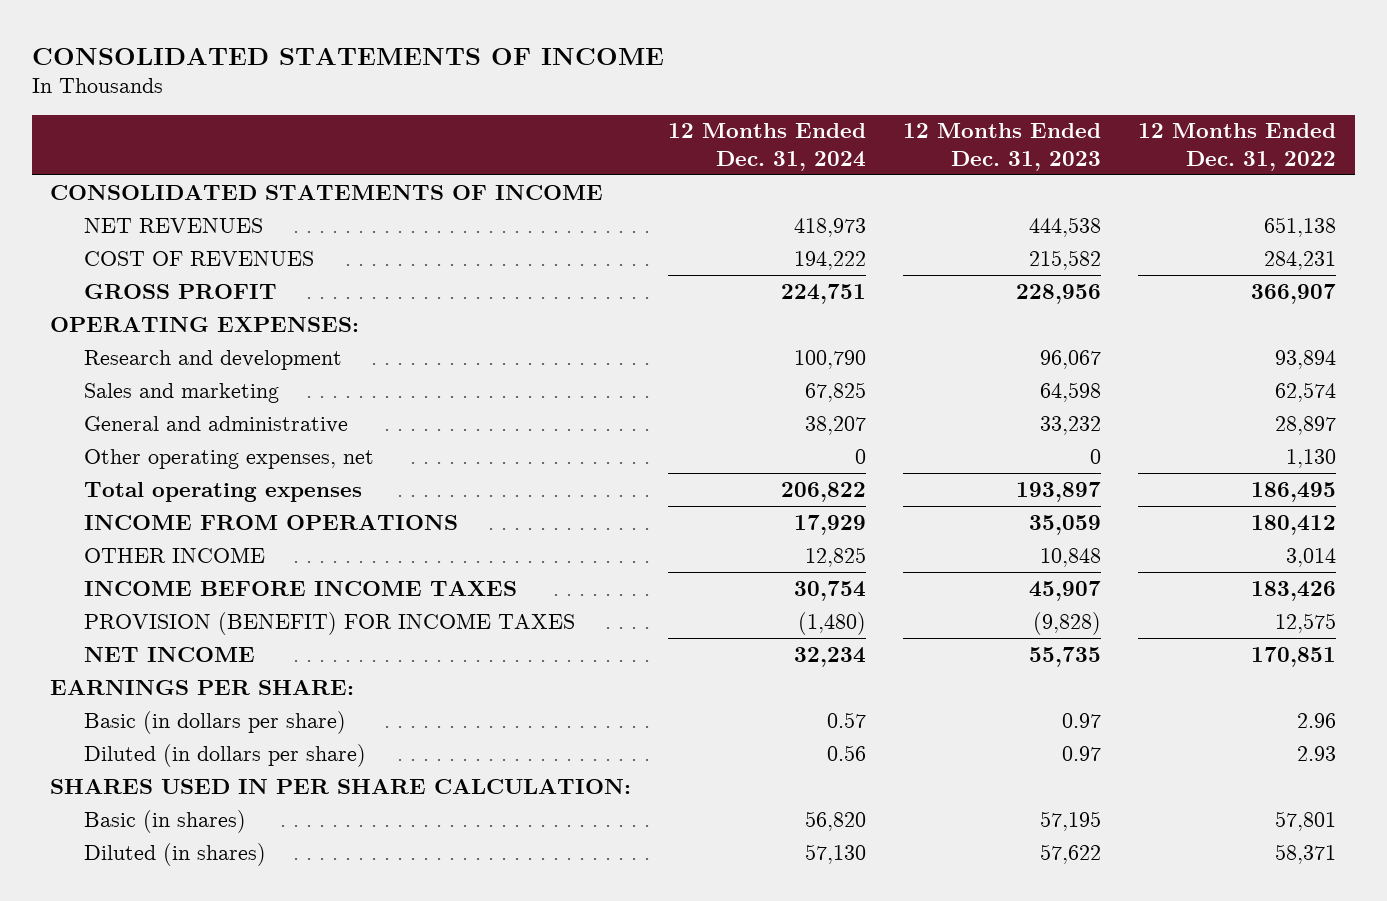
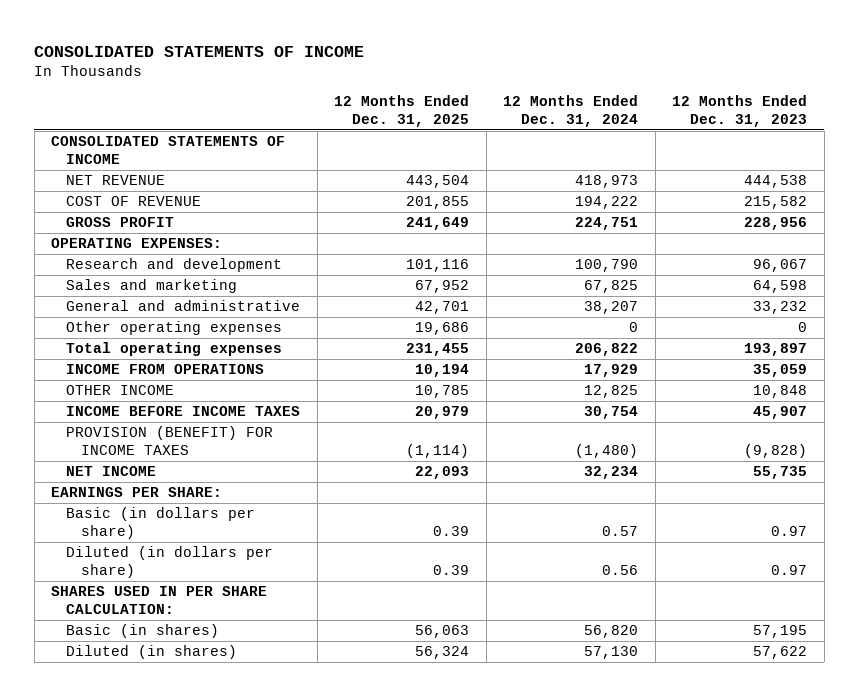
[1138,123,1337,171] 12 Months Ended Dec. 31, 2022 -> none
none -> [334,95,470,127] 12 Months Ended Dec. 31, 2025
[83,217,263,233] NET REVENUES -> [66,175,166,186] NET REVENUE
[83,250,314,266] COST OF REVENUES -> [66,196,202,207] COST OF REVENUE
[83,448,374,469] Other operating expenses, net -> [66,321,283,336] Other operating expenses

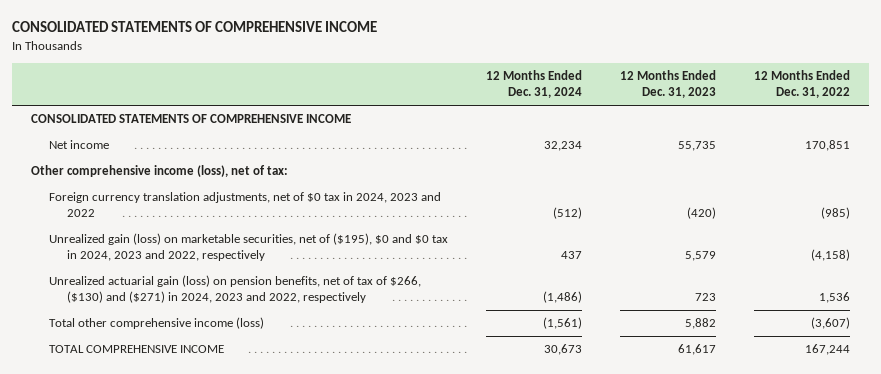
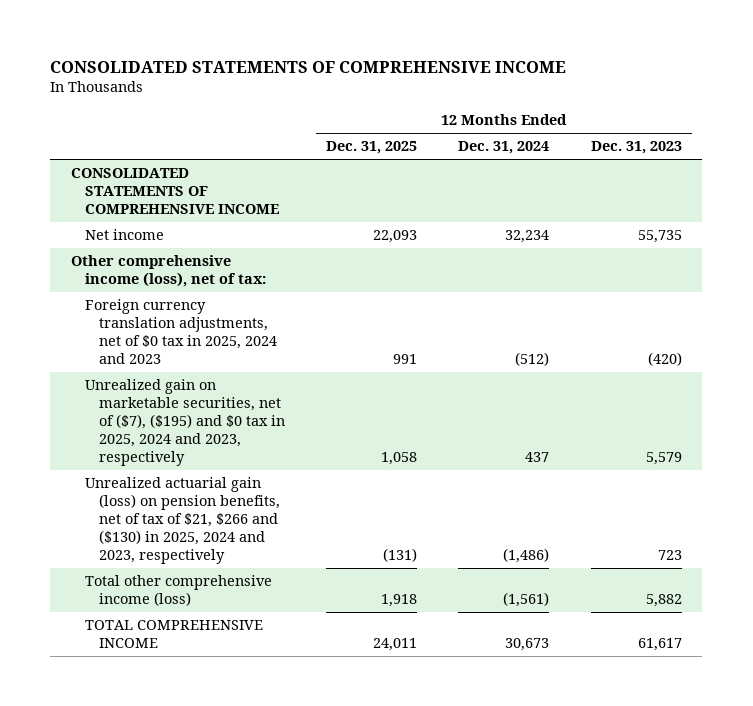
[753,70,850,99] 12 Months Ended Dec. 31, 2022 -> none
none -> [326,141,418,155] Dec. 31, 2025
[48,192,441,218] Foreign currency translation adjustments, net of $0 tax in 2024, 2023 and 2022 -> [84,299,277,365] Foreign currency translation adjustments, net of $0 tax in 2025, 2024 and 2023
[48,233,448,262] Unrealized gain (loss) on marketable securities, net of ($195), $0 and $0 tax in 2024, 2023 and 2022, respectively -> [84,379,285,467] Unrealized gain on marketable securities, net of ($7), ($195) and $0 tax in 2025, 2024 and 2023, respectively
[48,275,421,304] Unrealized actuarial gain (loss) on pension benefits, net of tax of $266, ($130) and ($271) in 2024, 2023 and 2022, respectively -> [84,477,280,565] Unrealized actuarial gain (loss) on pension benefits, net of tax of $21, $266 and ($130) in 2025, 2024 and 2023, respectively

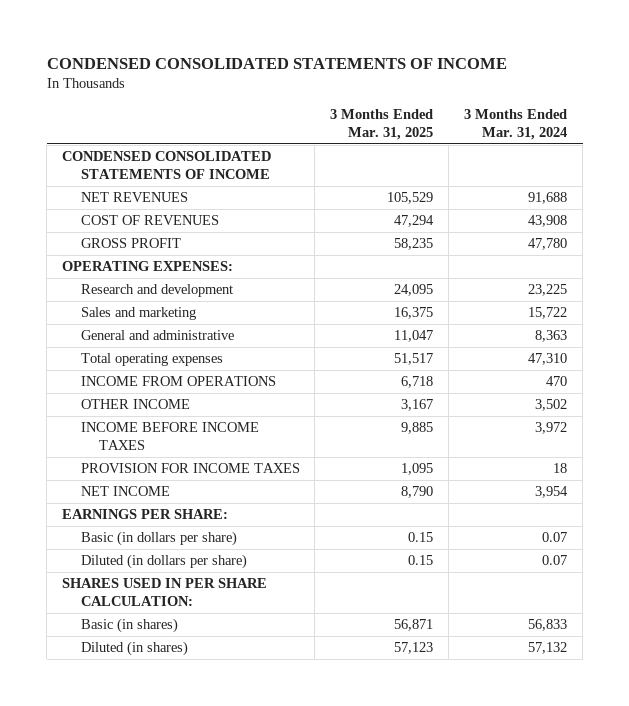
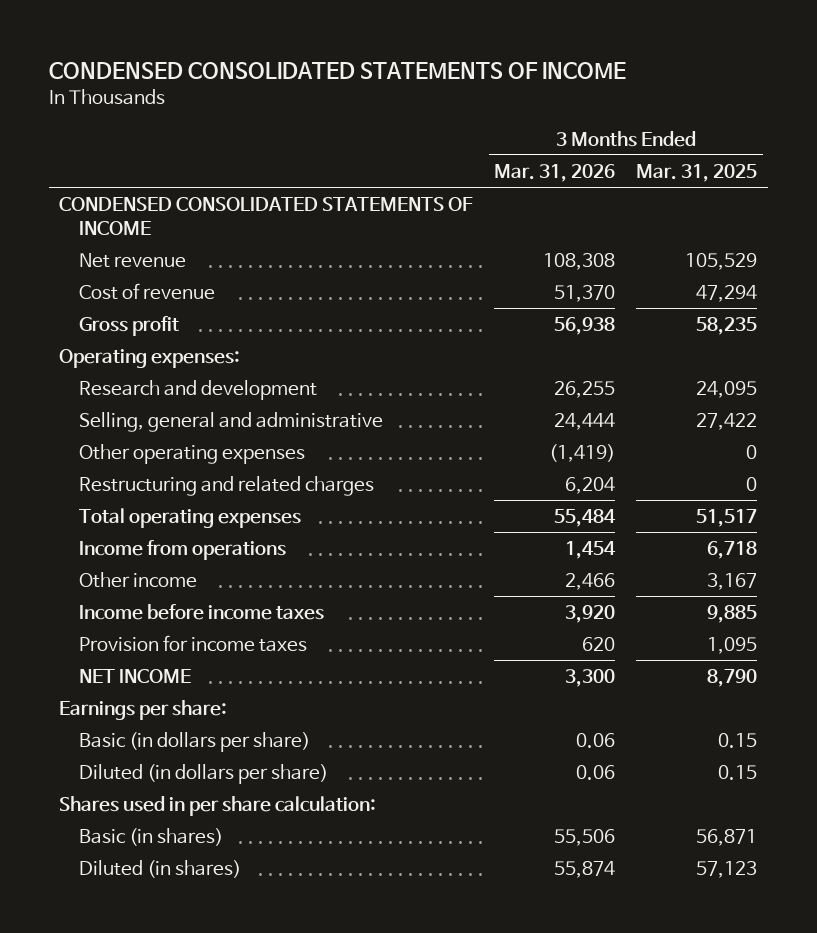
[464,108,568,141] 3 Months Ended Mar. 31, 2024 -> none
none -> [494,163,616,182] Mar. 31, 2026
[80,192,188,203] NET REVENUES -> [78,252,186,268] Net revenue
[80,215,219,226] COST OF REVENUES -> [78,282,215,300] Cost of revenue
[80,238,181,249] GROSS PROFIT -> [78,315,179,336] Gross profit
[62,261,234,272] OPERATING EXPENSES: -> [59,348,241,368] Operating expenses:
[80,307,196,321] Sales and marketing -> none
[80,330,234,341] General and administrative -> [78,411,383,432] Selling, general and administrative
[394,330,434,343] 11,047 -> [696,412,758,430] 27,422
none -> [78,443,305,464] Other operating expenses
none -> [78,475,374,496] Restructuring and related charges
[80,376,276,387] INCOME FROM OPERATIONS -> [78,539,286,560] Income from operations
[80,399,190,410] OTHER INCOME -> [78,571,197,588] Other income
[80,422,259,451] INCOME BEFORE INCOME TAXES -> [78,603,324,620] Income before income taxes
[80,463,300,474] PROVISION FOR INCOME TAXES -> [78,634,307,652] Provision for income taxes
[62,509,229,520] EARNINGS PER SHARE: -> [59,699,228,720] Earnings per share:
[62,578,268,607] SHARES USED IN PER SHARE CALCULATION: -> [59,795,377,816] Shares used in per share calculation:

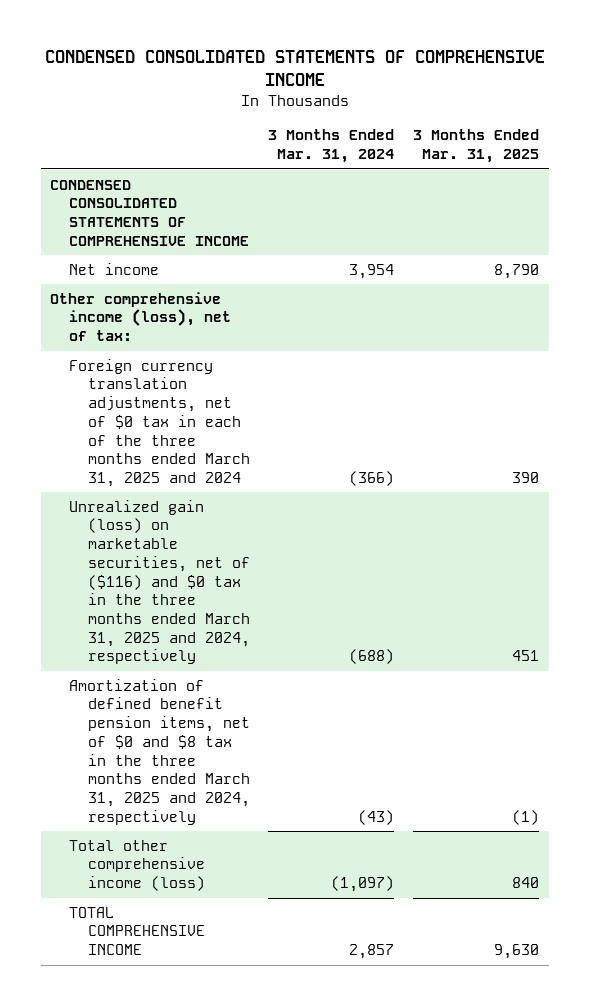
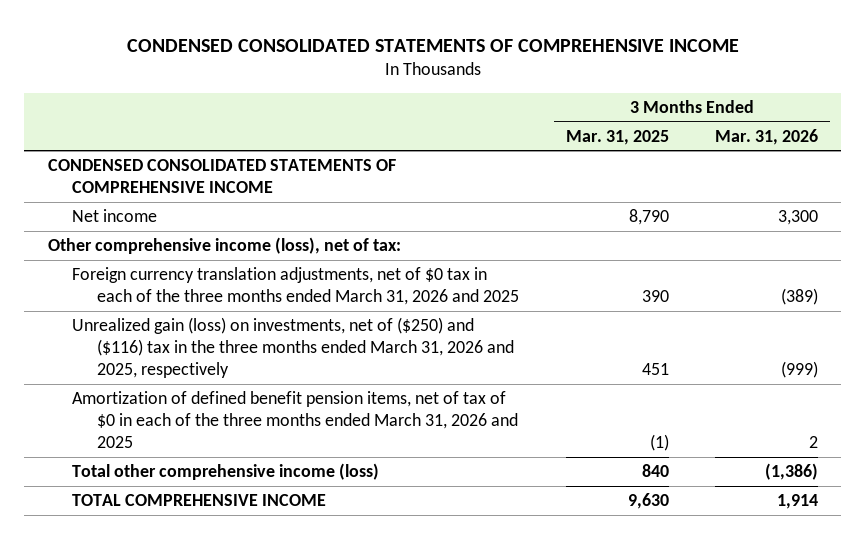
[268,129,395,164] 3 Months Ended Mar. 31, 2024 -> none
none -> [715,128,819,145] Mar. 31, 2026
[68,358,250,487] Foreign currency translation adjustments, net of $0 tax in each of the three months ended March 31, 2025 and 2024 -> [72,267,520,306] Foreign currency translation adjustments, net of $0 tax in each of the three months ended March 31, 2026 and 2025
[68,499,250,665] Unrealized gain (loss) on marketable securities, net of ($116) and $0 tax in the three months ended March 31, 2025 and 2024, respectively -> [72,317,515,379] Unrealized gain (loss) on investments, net of ($250) and ($116) tax in the three months ended March 31, 2026 and 2025, respectively
[68,678,250,825] Amortization of defined benefit pension items, net of $0 and $8 tax in the three months ended March 31, 2025 and 2024, respectively -> [72,391,519,449] Amortization of defined benefit pension items, net of tax of $0 in each of the three months ended March 31, 2026 and 2025

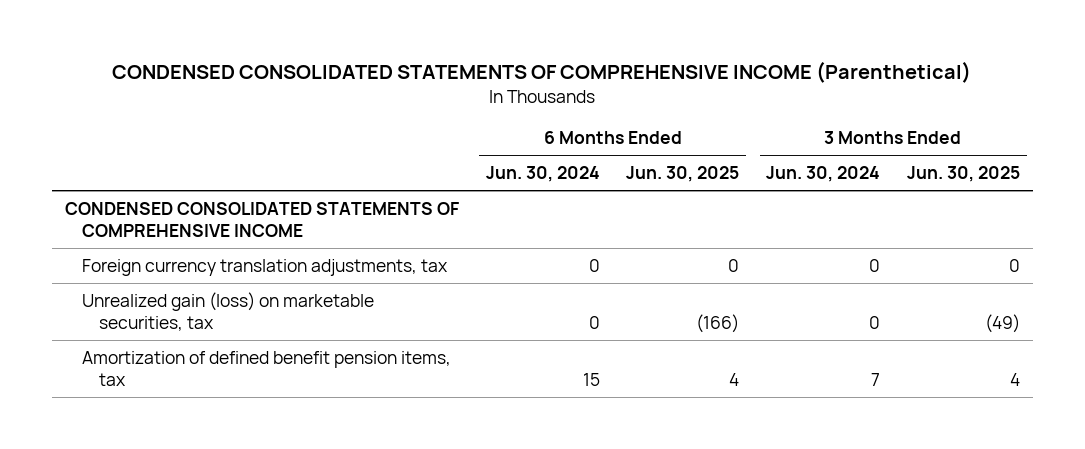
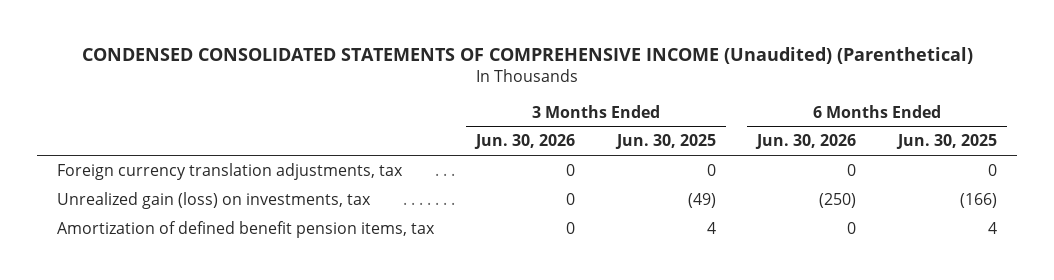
[112,60,972,83] CONDENSED CONSOLIDATED STATEMENTS OF COMPREHENSIVE INCOME (Parenthetical) -> [82,46,974,64] CONDENSED CONSOLIDATED STATEMENTS OF COMPREHENSIVE INCOME (Unaudited) (Parenthetical)
[485,165,600,182] Jun. 30, 2024 -> none
[766,165,881,182] Jun. 30, 2024 -> none
none -> [473,134,575,150] Jun. 30, 2026
none -> [755,134,857,150] Jun. 30, 2026
[65,201,460,237] CONDENSED CONSOLIDATED STATEMENTS OF COMPREHENSIVE INCOME -> none
[82,291,375,331] Unrealized gain (loss) on marketable securities, tax -> [57,191,372,209] Unrealized gain (loss) on investments, tax

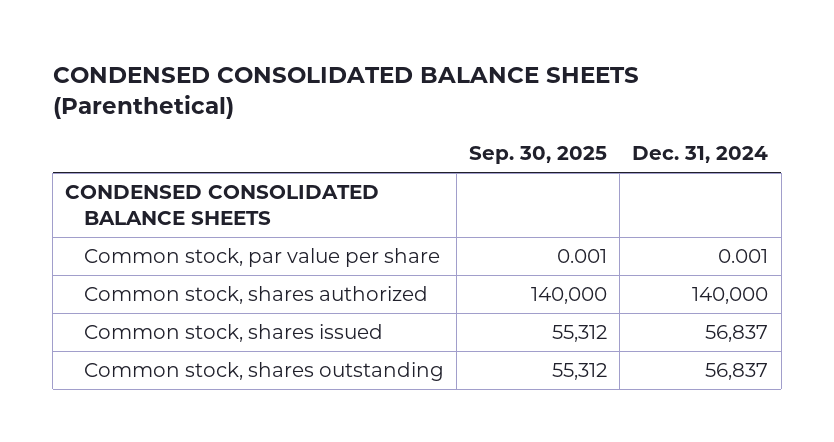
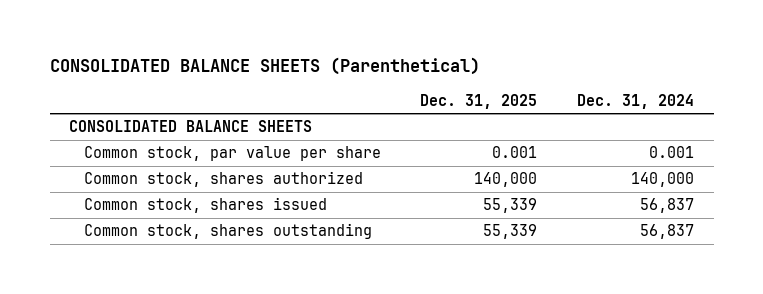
[52,67,639,120] CONDENSED CONSOLIDATED BALANCE SHEETS (Parenthetical) -> [49,57,480,76] CONSOLIDATED BALANCE SHEETS (Parenthetical)
[469,146,608,165] Sep. 30, 2025 -> none
none -> [420,93,538,109] Dec. 31, 2025
[65,184,380,225] CONDENSED CONSOLIDATED BALANCE SHEETS -> [69,120,313,133] CONSOLIDATED BALANCE SHEETS

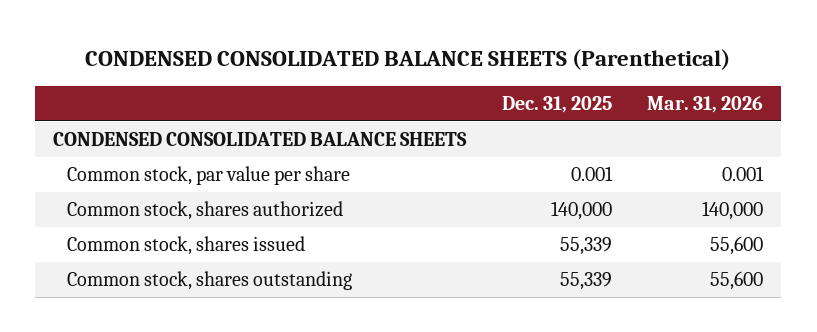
[49,57,480,76] CONSOLIDATED BALANCE SHEETS (Parenthetical) -> [85,49,731,71] CONDENSED CONSOLIDATED BALANCE SHEETS (Parenthetical)
[576,93,694,109] Dec. 31, 2024 -> none
none -> [647,96,764,114] Mar. 31, 2026
[69,120,313,133] CONSOLIDATED BALANCE SHEETS -> [53,132,468,147] CONDENSED CONSOLIDATED BALANCE SHEETS

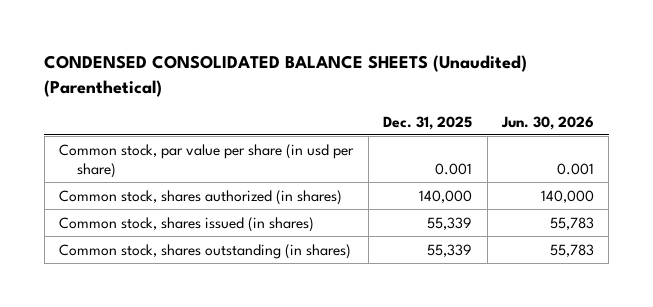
[85,49,731,71] CONDENSED CONSOLIDATED BALANCE SHEETS (Parenthetical) -> [44,55,528,97] CONDENSED CONSOLIDATED BALANCE SHEETS (Unaudited) (Parenthetical)
[647,96,764,114] Mar. 31, 2026 -> none
none -> [501,115,595,130] Jun. 30, 2026
[53,132,468,147] CONDENSED CONSOLIDATED BALANCE SHEETS -> none
[67,166,351,186] Common stock, par value per share -> [59,143,355,179] Common stock, par value per share (in usd per share)
[67,201,344,221] Common stock, shares authorized -> [59,189,343,205] Common stock, shares authorized (in shares)
[67,236,306,256] Common stock, shares issued -> [59,216,315,232] Common stock, shares issued (in shares)
[67,271,353,291] Common stock, shares outstanding -> [59,243,352,259] Common stock, shares outstanding (in shares)

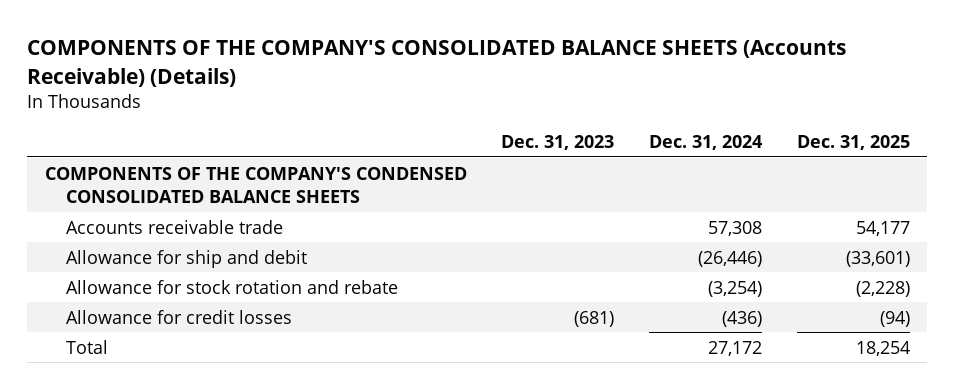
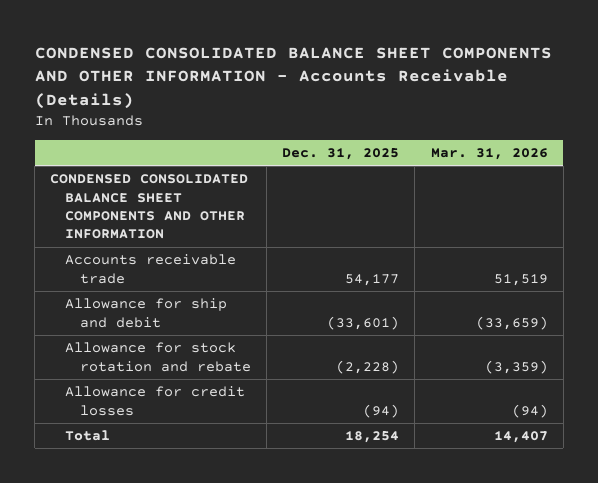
[27,40,847,87] COMPONENTS OF THE COMPANY'S CONSOLIDATED BALANCE SHEETS (Accounts Receivable) (Details) -> [34,46,552,109] CONDENSED CONSOLIDATED BALANCE SHEET COMPONENTS AND OTHER INFORMATION - Accounts Receivable (Details)
[501,134,615,150] Dec. 31, 2023 -> none
[649,134,763,150] Dec. 31, 2024 -> none
none -> [430,148,548,161] Mar. 31, 2026
[44,166,467,204] COMPONENTS OF THE COMPANY'S CONDENSED CONSOLIDATED BALANCE SHEETS -> [50,174,249,240] CONDENSED CONSOLIDATED BALANCE SHEET COMPONENTS AND OTHER INFORMATION

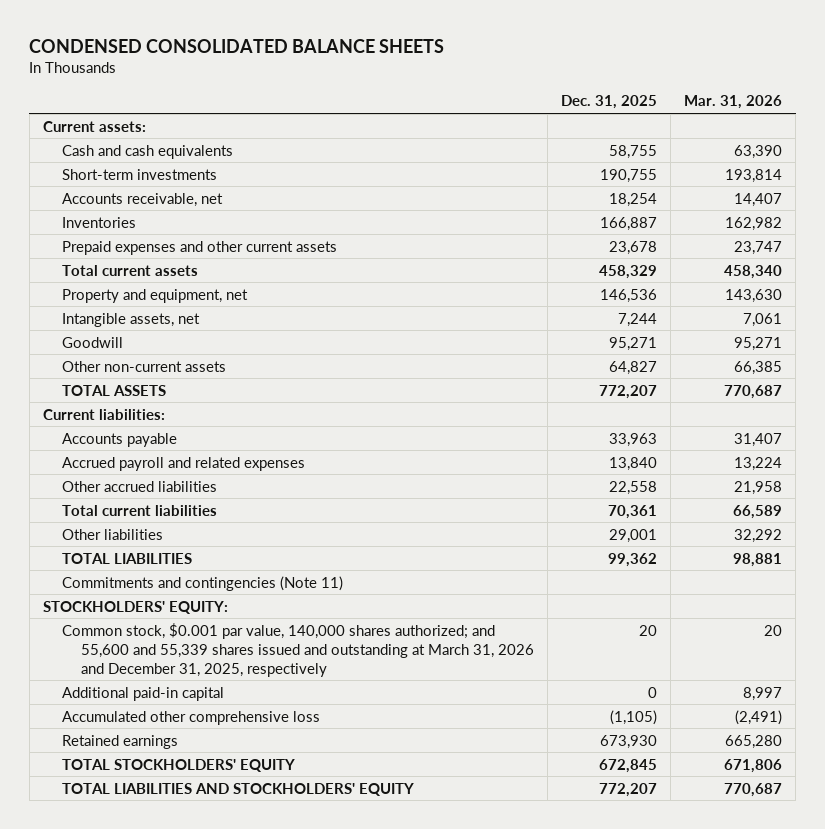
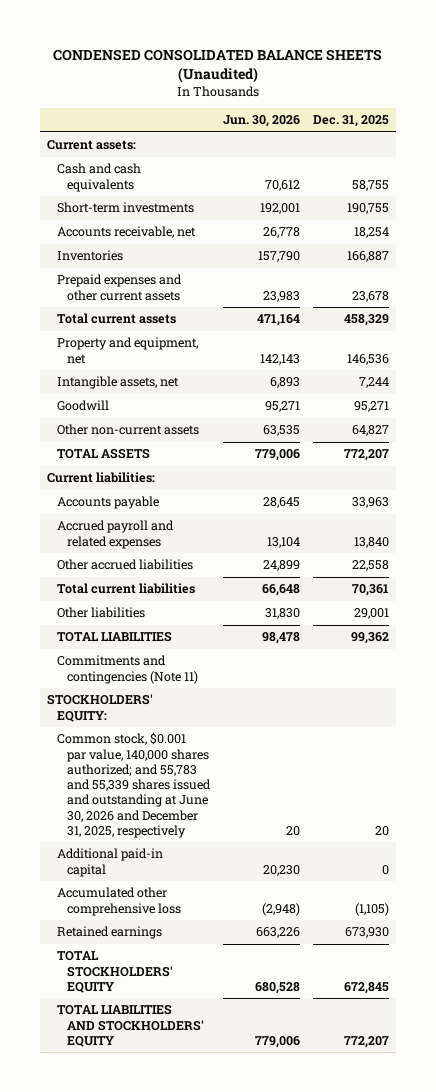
[29,38,445,53] CONDENSED CONSOLIDATED BALANCE SHEETS -> [53,48,383,83] CONDENSED CONSOLIDATED BALANCE SHEETS (Unaudited)
[684,95,783,110] Mar. 31, 2026 -> none
none -> [222,115,300,128] Jun. 30, 2026
[61,622,534,677] Common stock, $0.001 par value, 140,000 shares authorized; and 55,600 and 55,339 shares issued and outstanding at March 31, 2026 and December 31, 2025, respectively -> [56,732,211,838] Common stock, $0.001 par value, 140,000 shares authorized; and 55,783 and 55,339 shares issued and outstanding at June 30, 2026 and December 31, 2025, respectively

